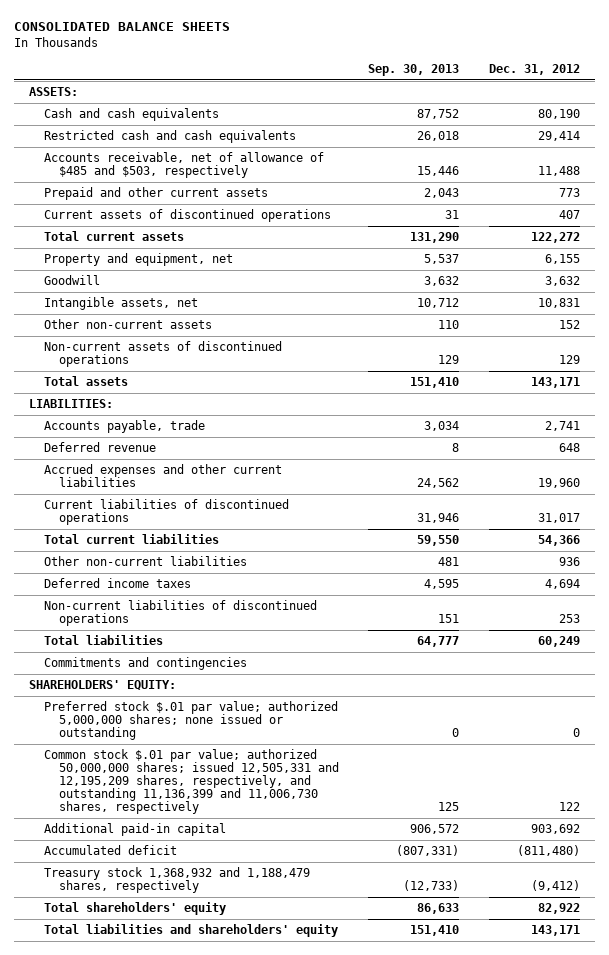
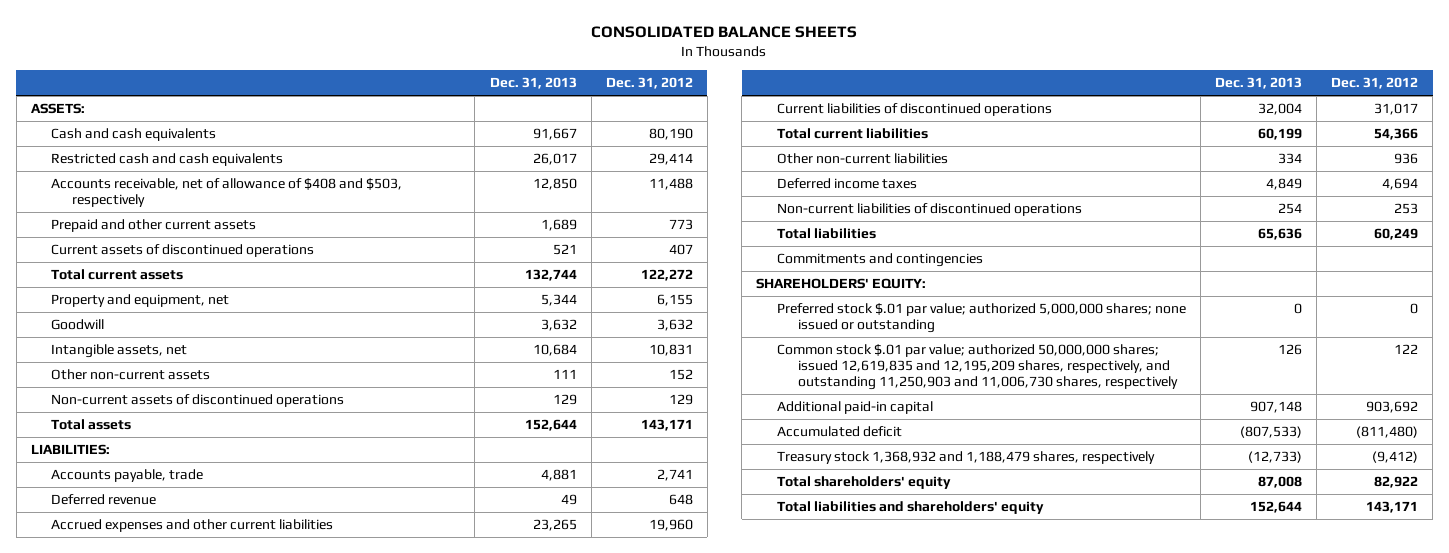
[368,63,460,76] Sep. 30, 2013 -> none
none -> [489,77,577,90] Dec. 31, 2013
[43,151,324,178] Accounts receivable, net of allowance of $485 and $503, respectively -> [51,178,403,207] Accounts receivable, net of allowance of $408 and $503, respectively
[43,748,339,815] Common stock $.01 par value; authorized 50,000,000 shares; issued 12,505,331 and 12,195,209 shares, respectively, and outstanding 11,136,399 and 11,006,730 shares, respectively -> [777,344,1178,390] Common stock $.01 par value; authorized 50,000,000 shares; issued 12,619,835 and 12,195,209 shares, respectively, and outstanding 11,250,903 and 11,006,730 shares, respectively

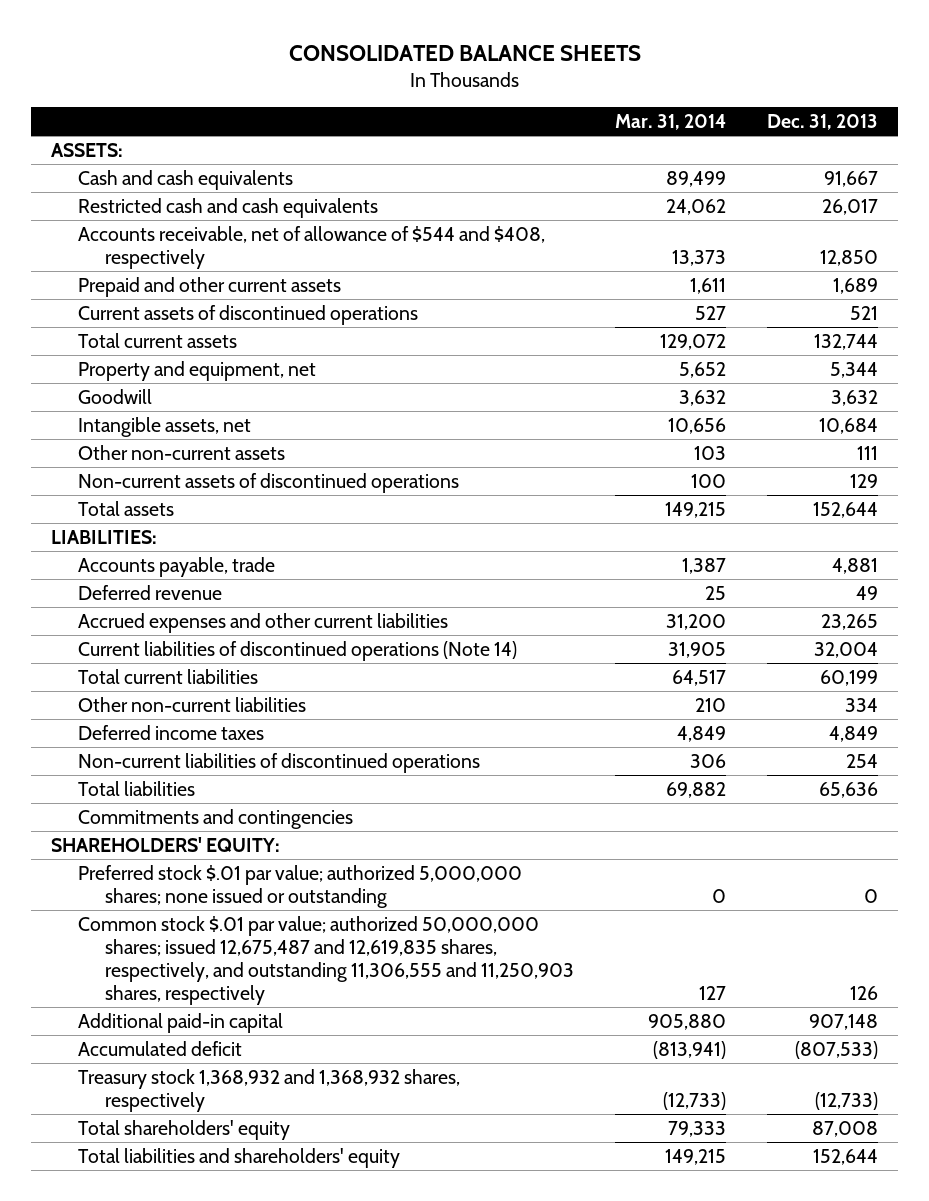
[605,77,693,90] Dec. 31, 2012 -> none
none -> [615,113,727,130] Mar. 31, 2014
[51,178,403,207] Accounts receivable, net of allowance of $408 and $503, respectively -> [78,226,546,269] Accounts receivable, net of allowance of $544 and $408, respectively
[777,103,1053,117] Current liabilities of discontinued operations -> [78,641,518,662] Current liabilities of discontinued operations (Note 14)
[777,344,1178,390] Common stock $.01 par value; authorized 50,000,000 shares; issued 12,619,835 and 12,195,209 shares, respectively, and outstanding 11,250,903 and 11,006,730 shares, respectively -> [78,916,575,1005] Common stock $.01 par value; authorized 50,000,000 shares; issued 12,675,487 and 12,619,835 shares, respectively, and outstanding 11,306,555 and 11,250,903 shares, respectively
[777,451,1156,465] Treasury stock 1,368,932 and 1,188,479 shares, respectively -> [78,1069,461,1112] Treasury stock 1,368,932 and 1,368,932 shares, respectively

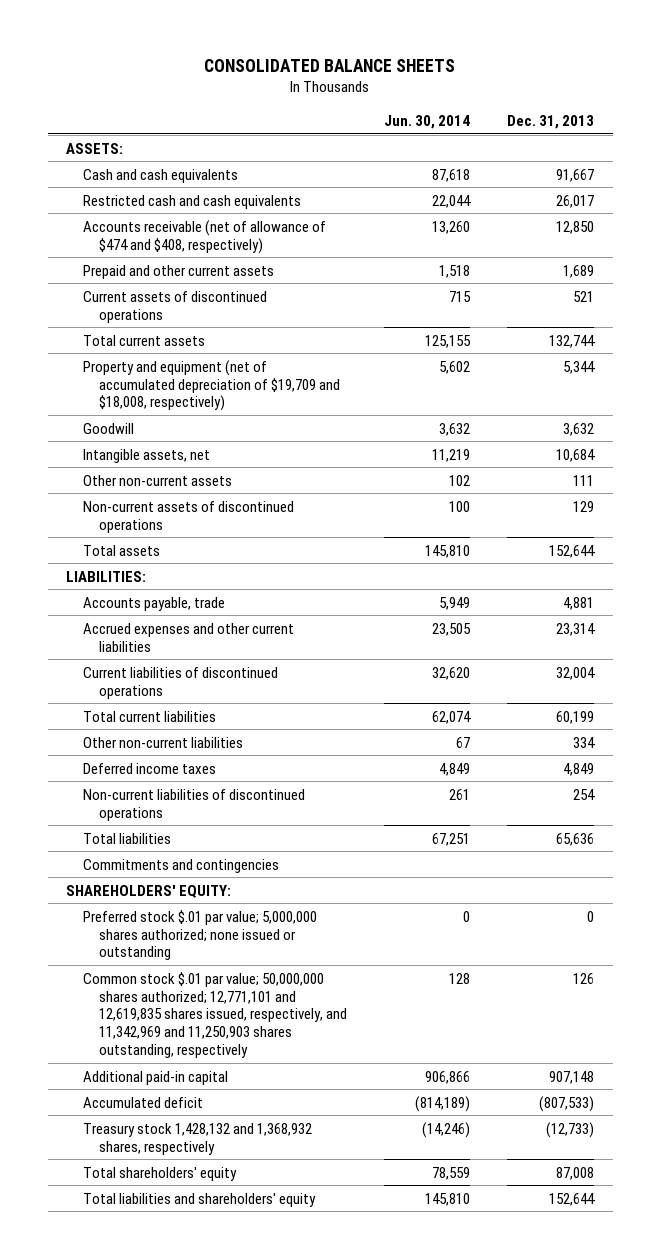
[615,113,727,130] Mar. 31, 2014 -> none
none -> [384,114,471,129] Jun. 30, 2014
[78,226,546,269] Accounts receivable, net of allowance of $544 and $408, respectively -> [82,219,326,254] Accounts receivable (net of allowance of $474 and $408, respectively)
[78,361,317,382] Property and equipment, net -> [82,359,341,412] Property and equipment (net of accumulated depreciation of $19,709 and $18,008, respectively)
[78,585,223,601] Deferred revenue -> none
[821,614,879,631] 23,265 -> [556,622,596,636] 23,314
[78,641,518,662] Current liabilities of discontinued operations (Note 14) -> [82,666,278,699] Current liabilities of discontinued operations
[78,865,523,908] Preferred stock $.01 par value; authorized 5,000,000 shares; none issued or outstanding -> [82,909,317,961] Preferred stock $.01 par value; 5,000,000 shares authorized; none issued or outstanding
[78,916,575,1005] Common stock $.01 par value; authorized 50,000,000 shares; issued 12,675,487 and 12,619,835 shares, respectively, and outstanding 11,306,555 and 11,250,903 shares, respectively -> [82,971,348,1059] Common stock $.01 par value; 50,000,000 shares authorized; 12,771,101 and 12,619,835 shares issued, respectively, and 11,342,969 and 11,250,903 shares outstanding, respectively
[78,1069,461,1112] Treasury stock 1,368,932 and 1,368,932 shares, respectively -> [82,1122,312,1155] Treasury stock 1,428,132 and 1,368,932 shares, respectively

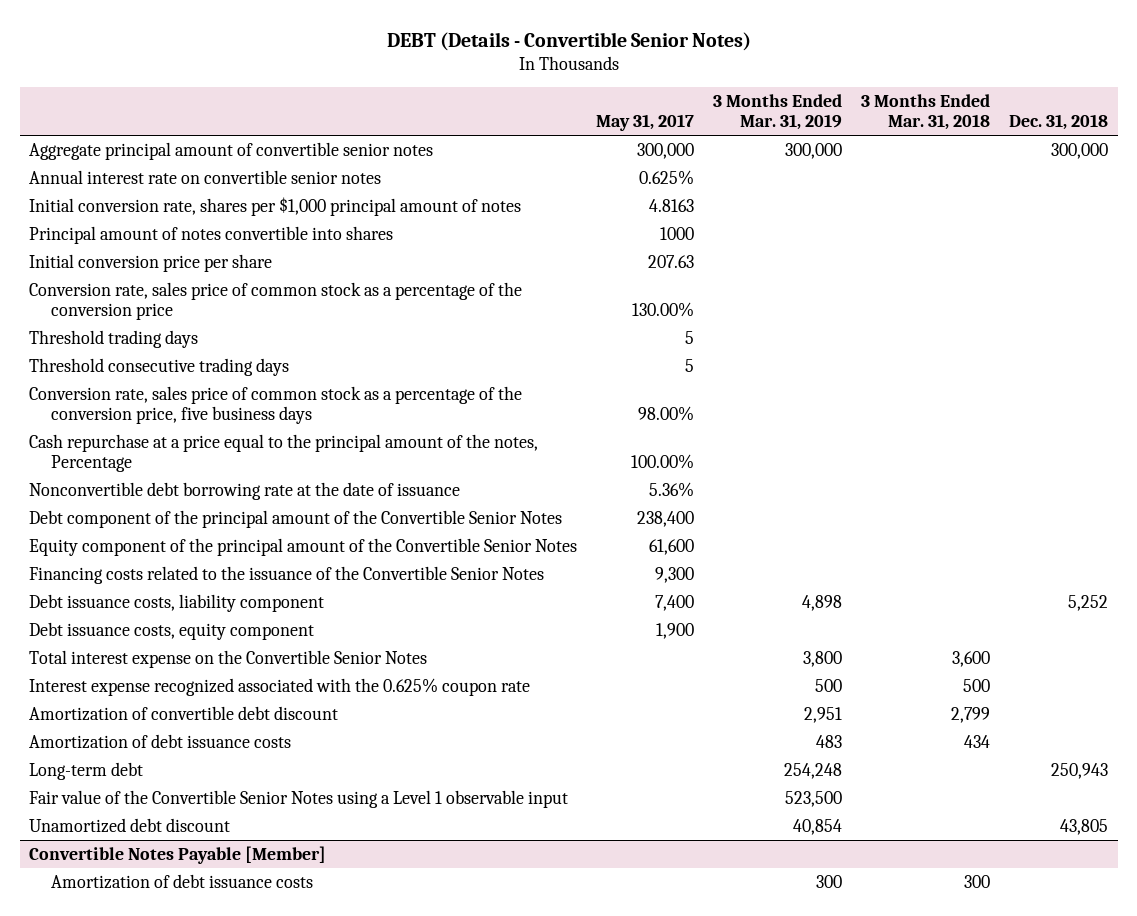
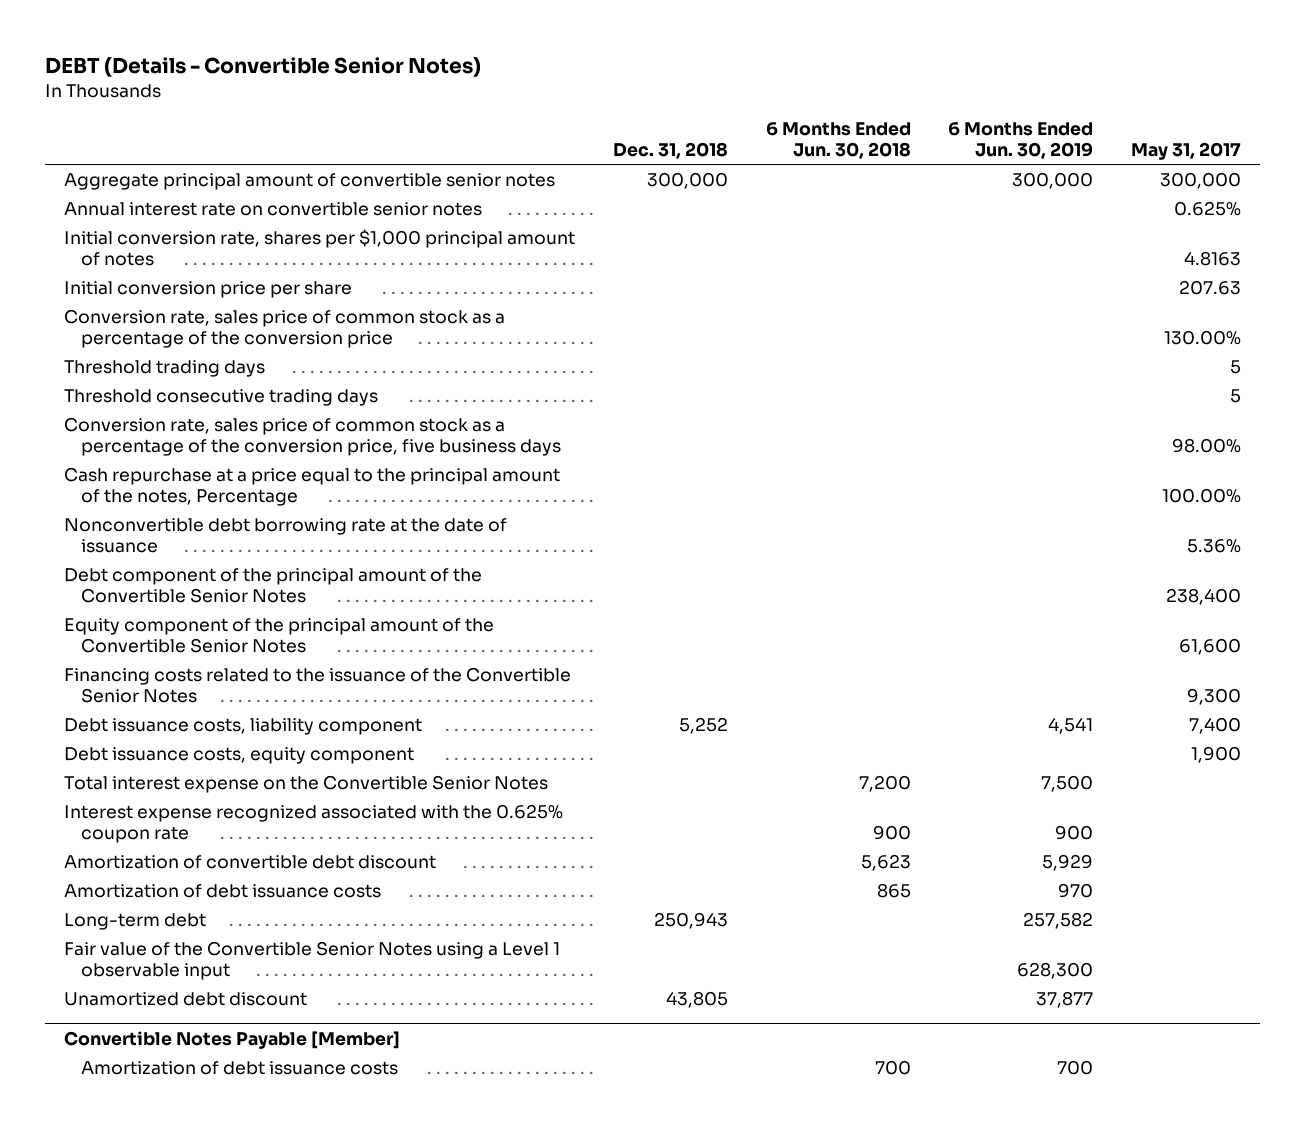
[713,94,843,131] 3 Months Ended Mar. 31, 2019 -> none
[861,94,991,131] 3 Months Ended Mar. 31, 2018 -> none
none -> [765,122,911,160] 6 Months Ended Jun. 30, 2018
none -> [948,122,1094,160] 6 Months Ended Jun. 30, 2019
[29,225,394,244] Principal amount of notes convertible into shares -> none

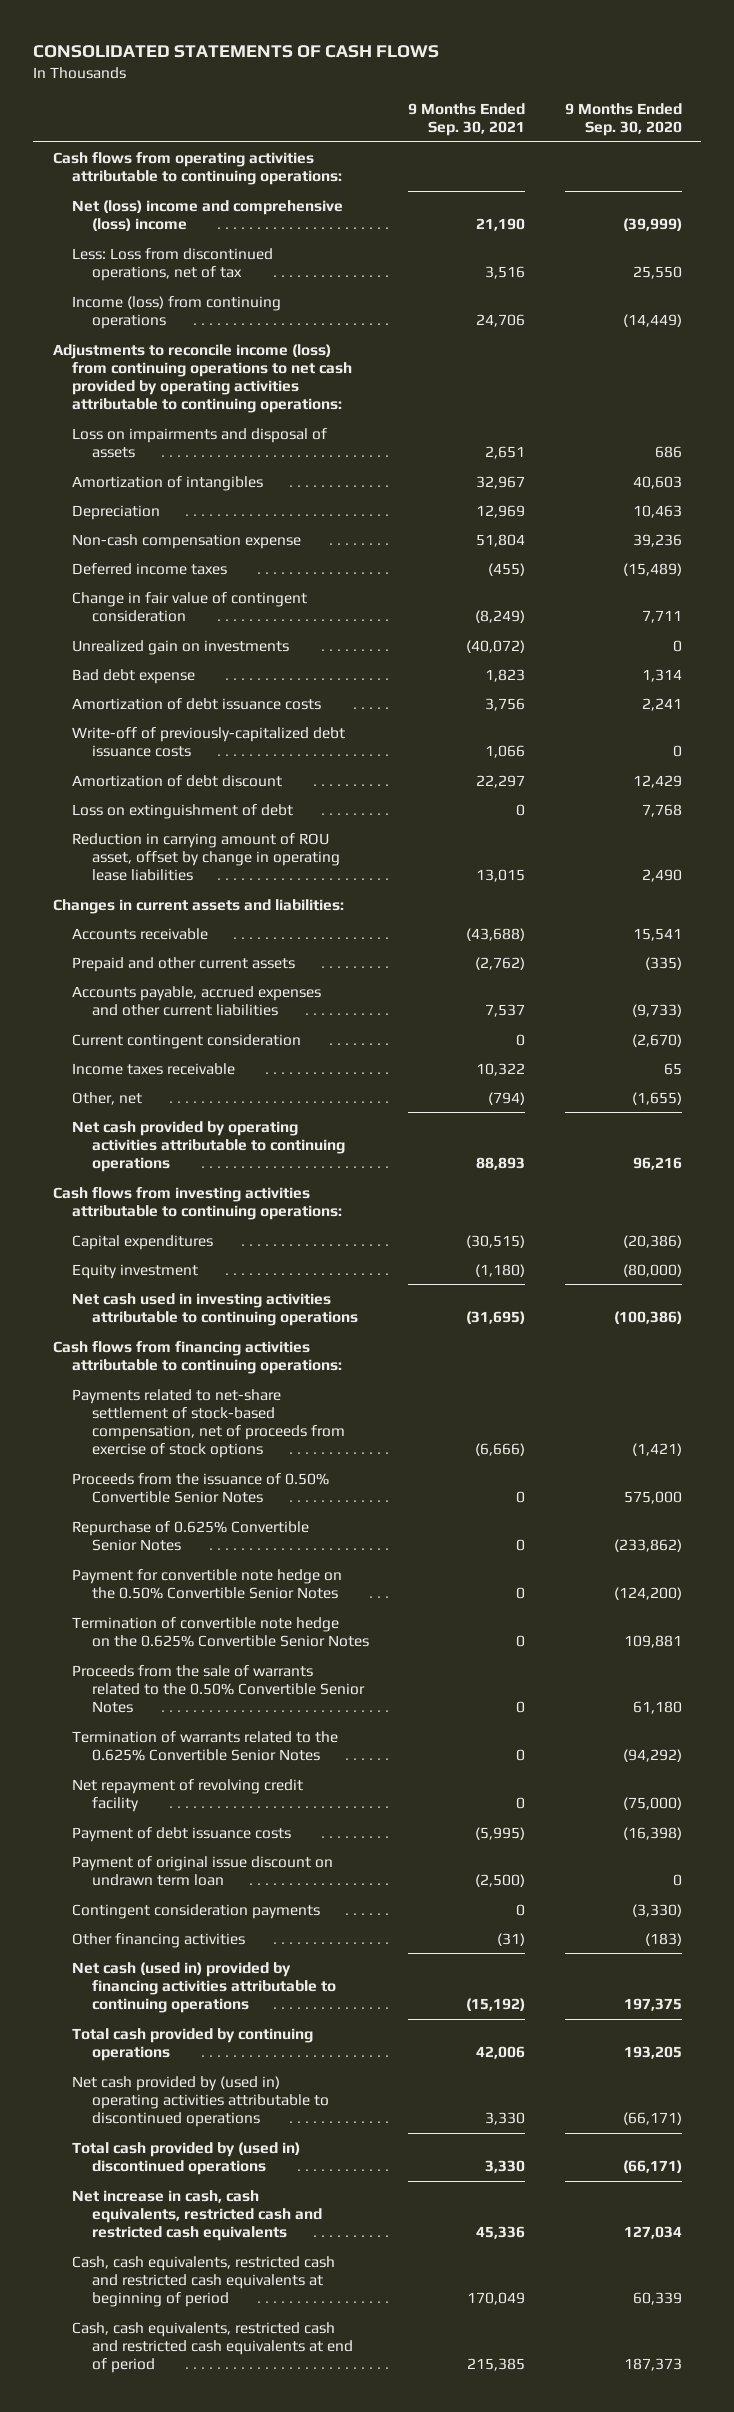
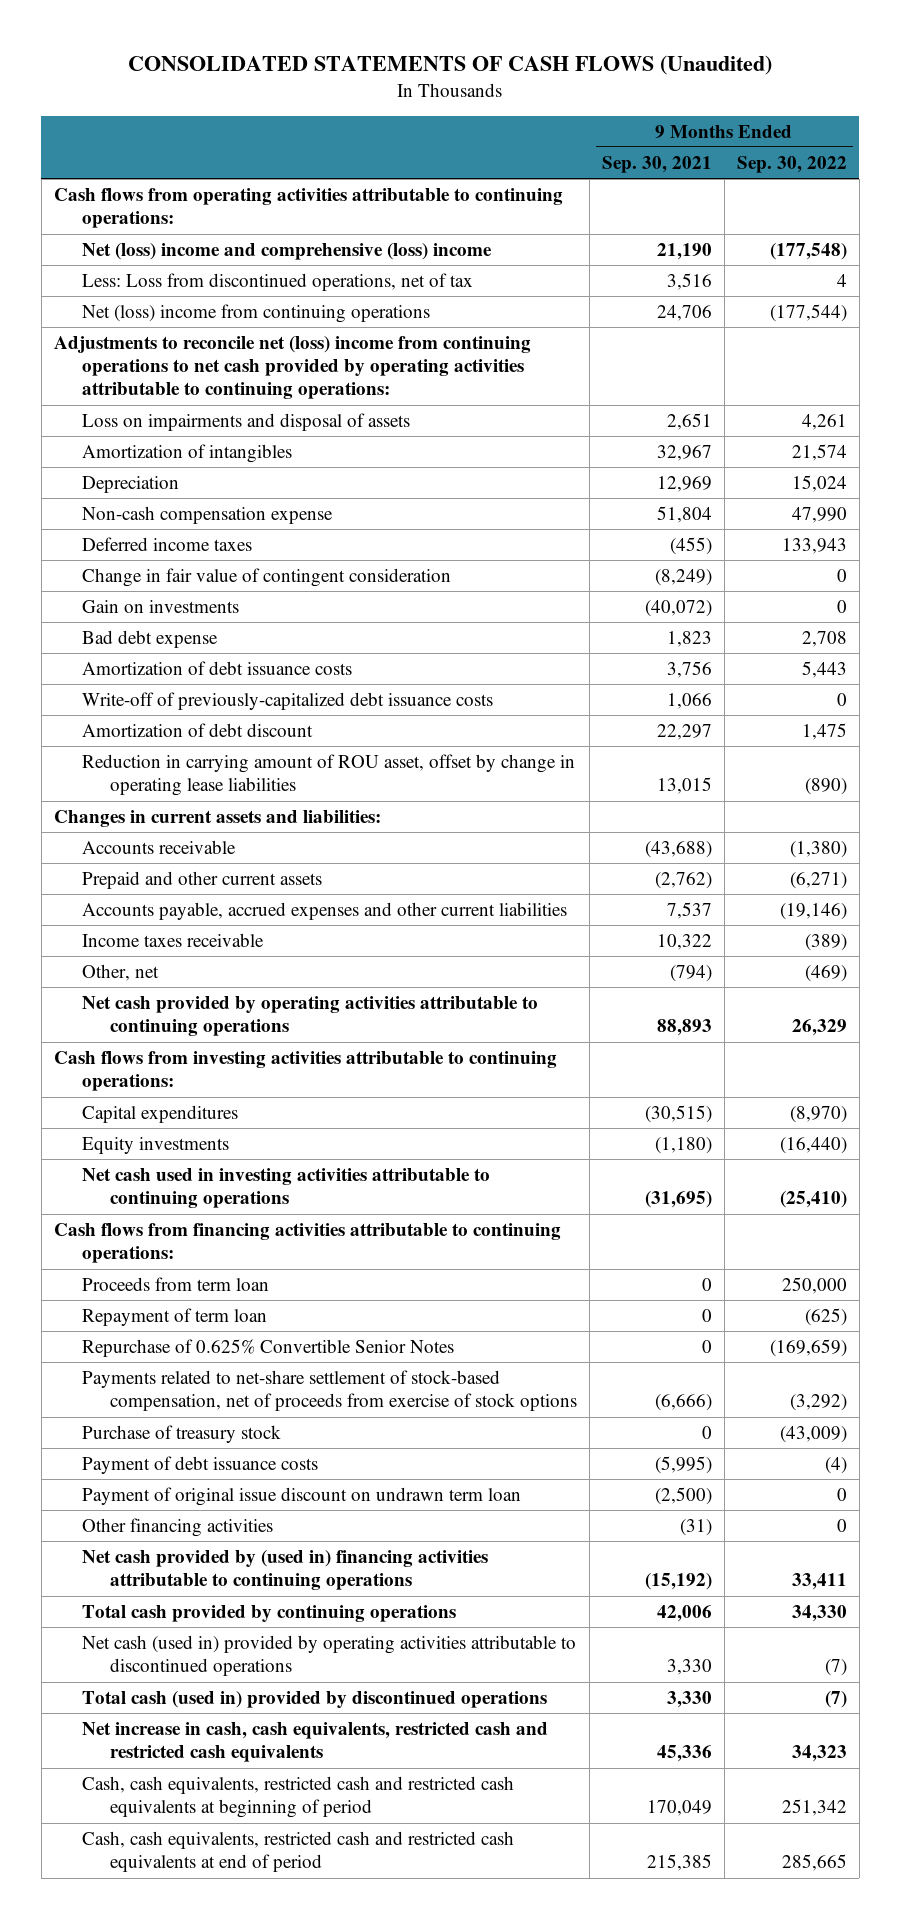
[32,45,439,59] CONSOLIDATED STATEMENTS OF CASH FLOWS -> [128,54,773,75] CONSOLIDATED STATEMENTS OF CASH FLOWS (Unaudited)
[564,102,682,137] 9 Months Ended Sep. 30, 2020 -> none
none -> [736,155,847,173] Sep. 30, 2022
[72,295,282,329] Income (loss) from continuing operations -> [81,303,430,323] Net (loss) income from continuing operations
[52,343,353,414] Adjustments to reconcile income (loss) from continuing operations to net cash provided by operating activities attributable to continuing operations: -> [53,335,531,400] Adjustments to reconcile net (loss) income from continuing operations to net cash provided by operating activities attributable to continuing operations:
[72,639,290,655] Unrealized gain on investments -> [81,599,239,613] Gain on investments
[72,803,294,819] Loss on extinguishment of debt -> none
[72,1033,302,1049] Current contingent consideration -> none
[72,1263,199,1279] Equity investment -> [81,1136,229,1154] Equity investments
[72,1472,330,1503] Proceeds from the issuance of 0.50% Convertible Senior Notes -> none
none -> [81,1276,269,1291] Proceeds from term loan
none -> [81,1307,267,1326] Repayment of term loan
[72,1568,343,1599] Payment for convertible note hedge on the 0.50% Convertible Senior Notes -> none
[72,1616,369,1647] Termination of convertible note hedge on the 0.625% Convertible Senior Notes -> none
[72,1664,365,1714] Proceeds from the sale of warrants related to the 0.50% Convertible Senior Notes -> none
[72,1730,339,1761] Termination of warrants related to the 0.625% Convertible Senior Notes -> none
[72,1778,304,1812] Net repayment of revolving credit facility -> none
[72,1388,345,1459] Payments related to net-share settlement of stock-based compensation, net of proceeds from exercise of stock options -> [81,1369,577,1412] Payments related to net-share settlement of stock-based compensation, net of proceeds from exercise of stock options
none -> [81,1424,281,1443] Purchase of treasury stock
[72,1903,321,1919] Contingent consideration payments -> none
[72,1961,336,2014] Net cash (used in) provided by financing activities attributable to continuing operations -> [81,1549,488,1591] Net cash provided by (used in) financing activities attributable to continuing operations
[72,2075,329,2128] Net cash provided by (used in) operating activities attributable to discontinued operations -> [81,1634,576,1677] Net cash (used in) provided by operating activities attributable to discontinued operations
[72,2141,301,2175] Total cash provided by (used in) discontinued operations -> [81,1690,547,1708] Total cash (used in) provided by discontinued operations

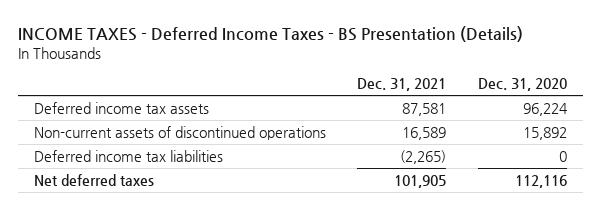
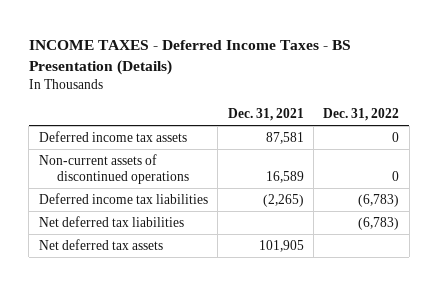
[477,78,567,92] Dec. 31, 2020 -> none
none -> [323,108,400,122] Dec. 31, 2022
none -> [38,215,184,227] Net deferred tax liabilities
[33,173,154,186] Net deferred taxes -> [38,238,163,250] Net deferred tax assets

